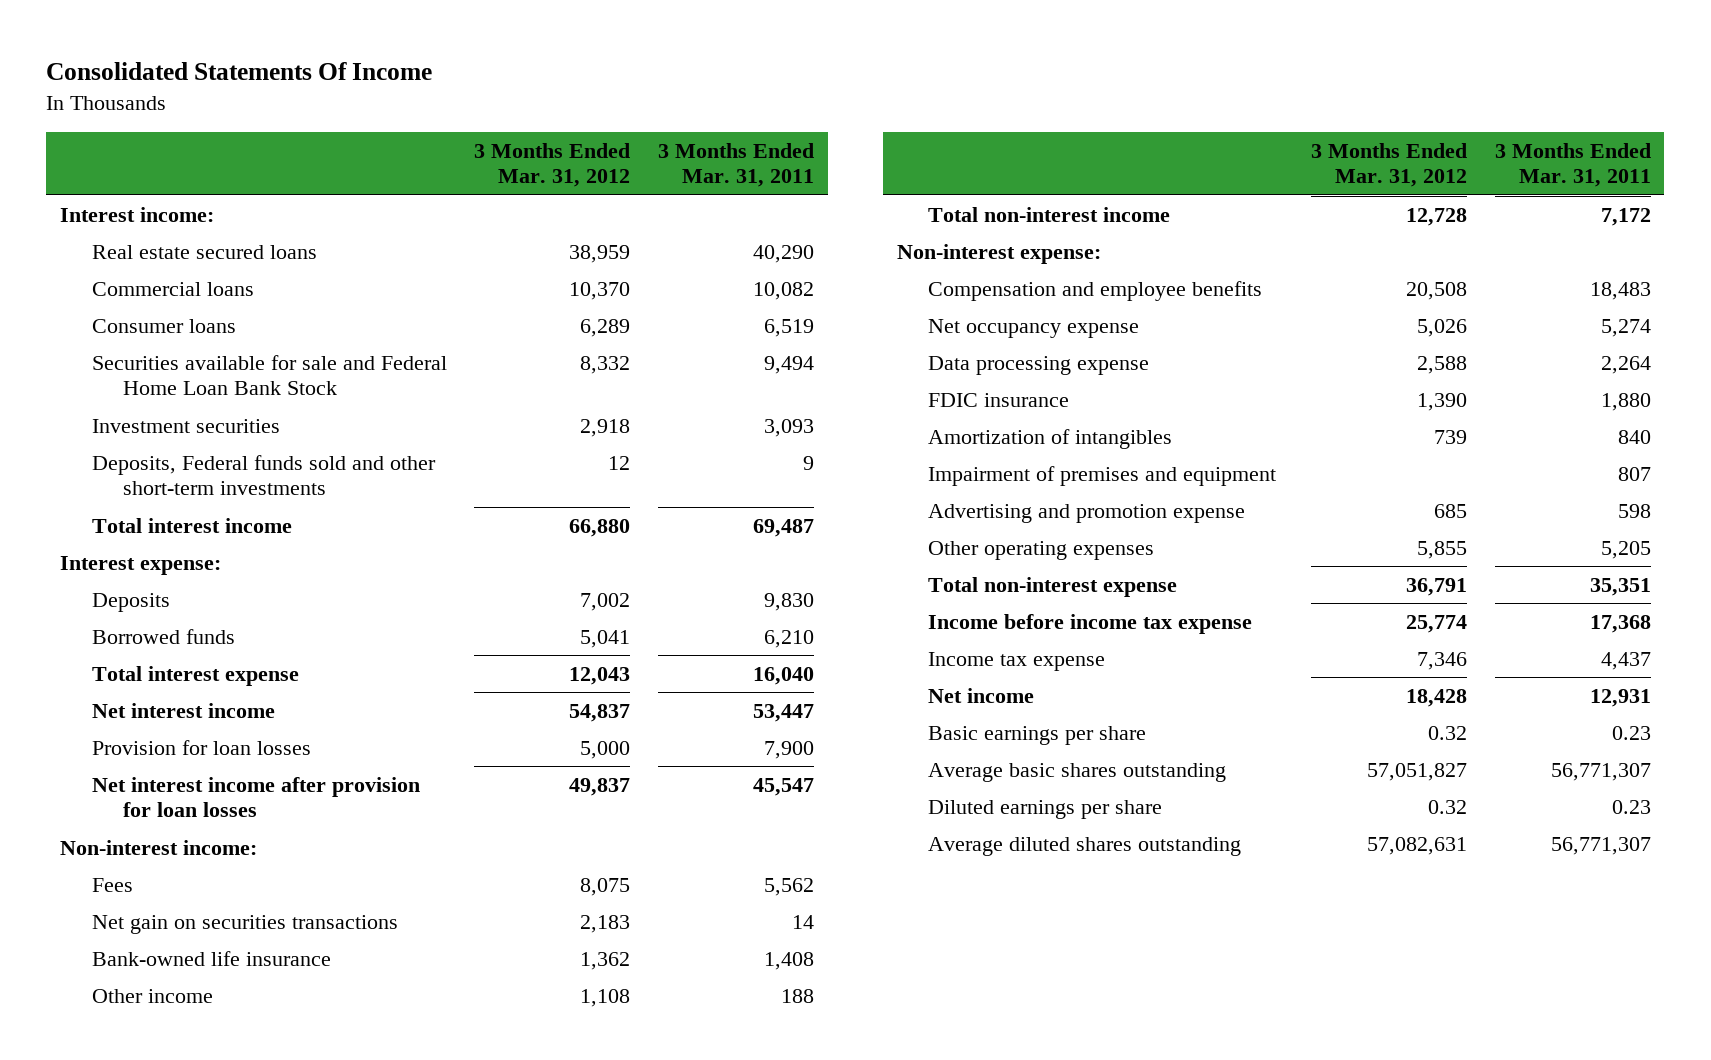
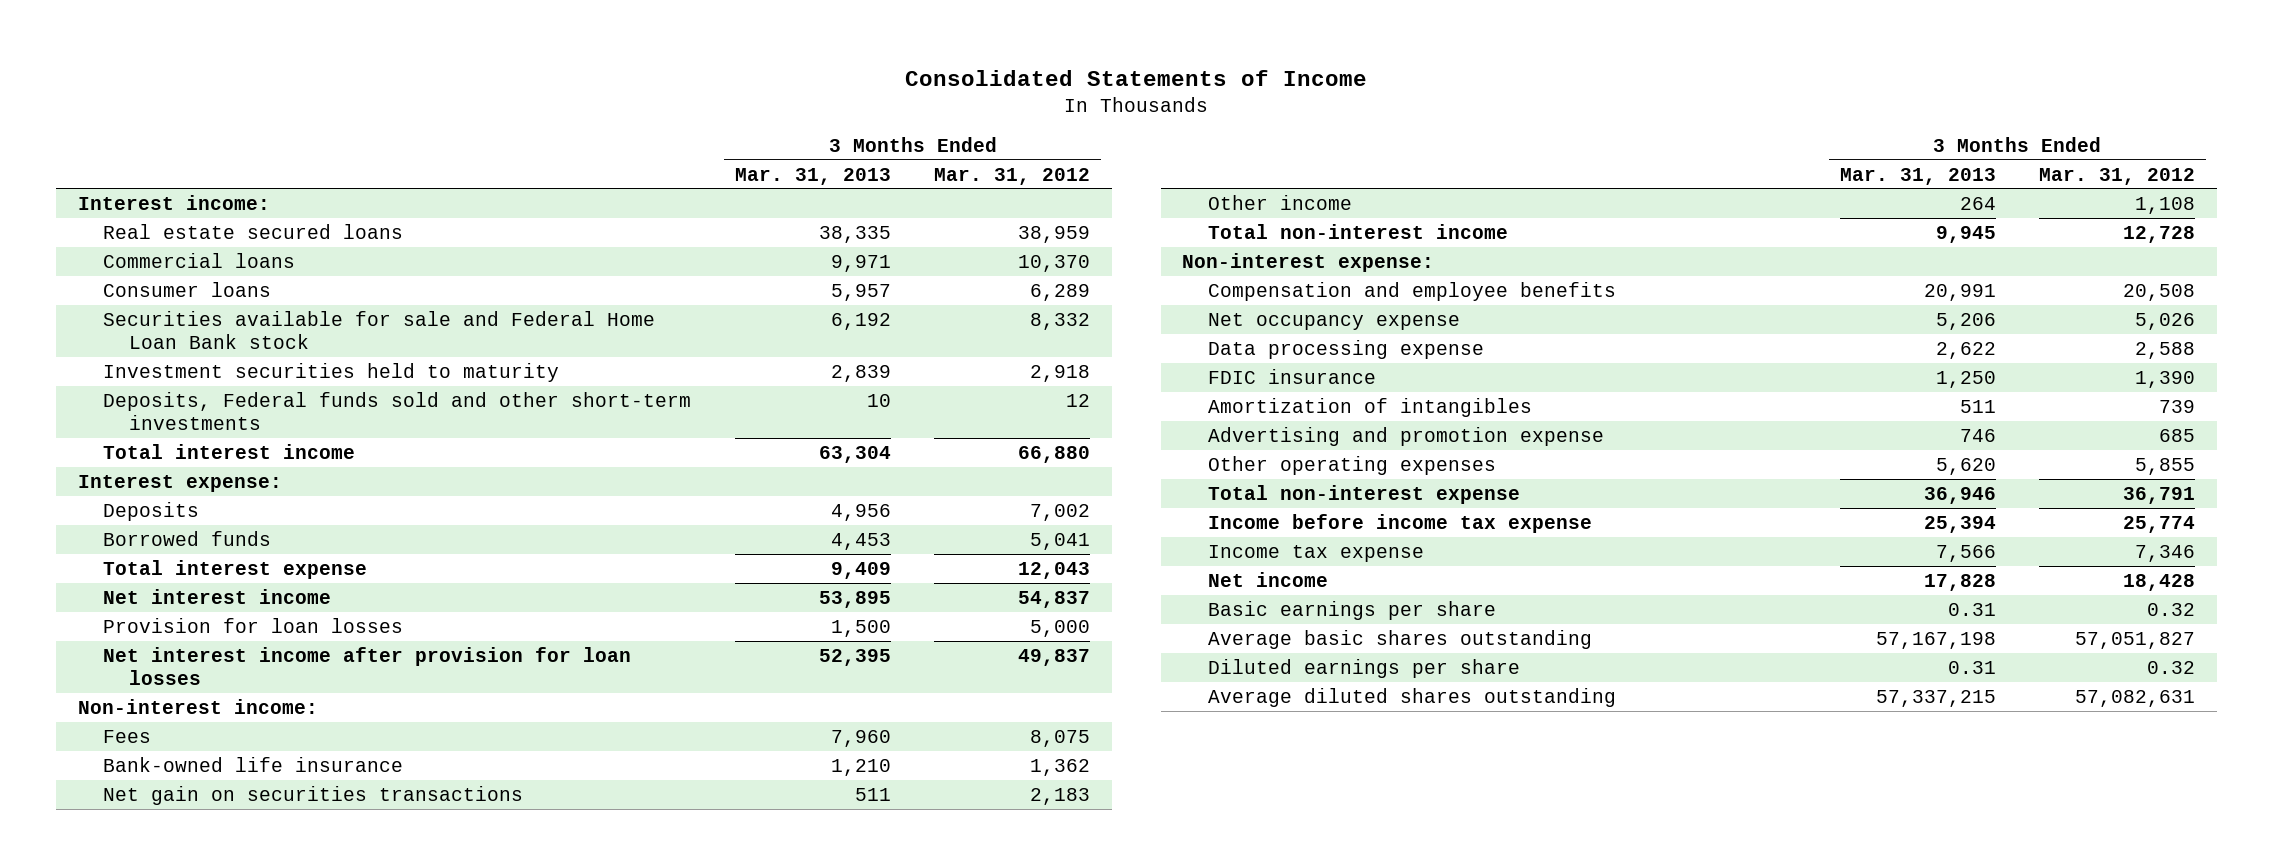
[46,62,433,81] Consolidated Statements Of Income -> [905,69,1368,86] Consolidated Statements of Income
[657,142,814,188] 3 Months Ended Mar. 31, 2011 -> none
none -> [734,167,891,185] Mar. 31, 2013
[91,354,447,396] Securities available for sale and Federal Home Loan Bank Stock -> [103,310,656,349] Securities available for sale and Federal Home Loan Bank stock
[91,418,280,433] Investment securities -> [103,362,560,382] Investment securities held to maturity
[91,914,398,934] Net gain on securities transactions -> [103,785,524,805] Net gain on securities transactions
[928,465,1277,486] Impairment of premises and equipment -> none

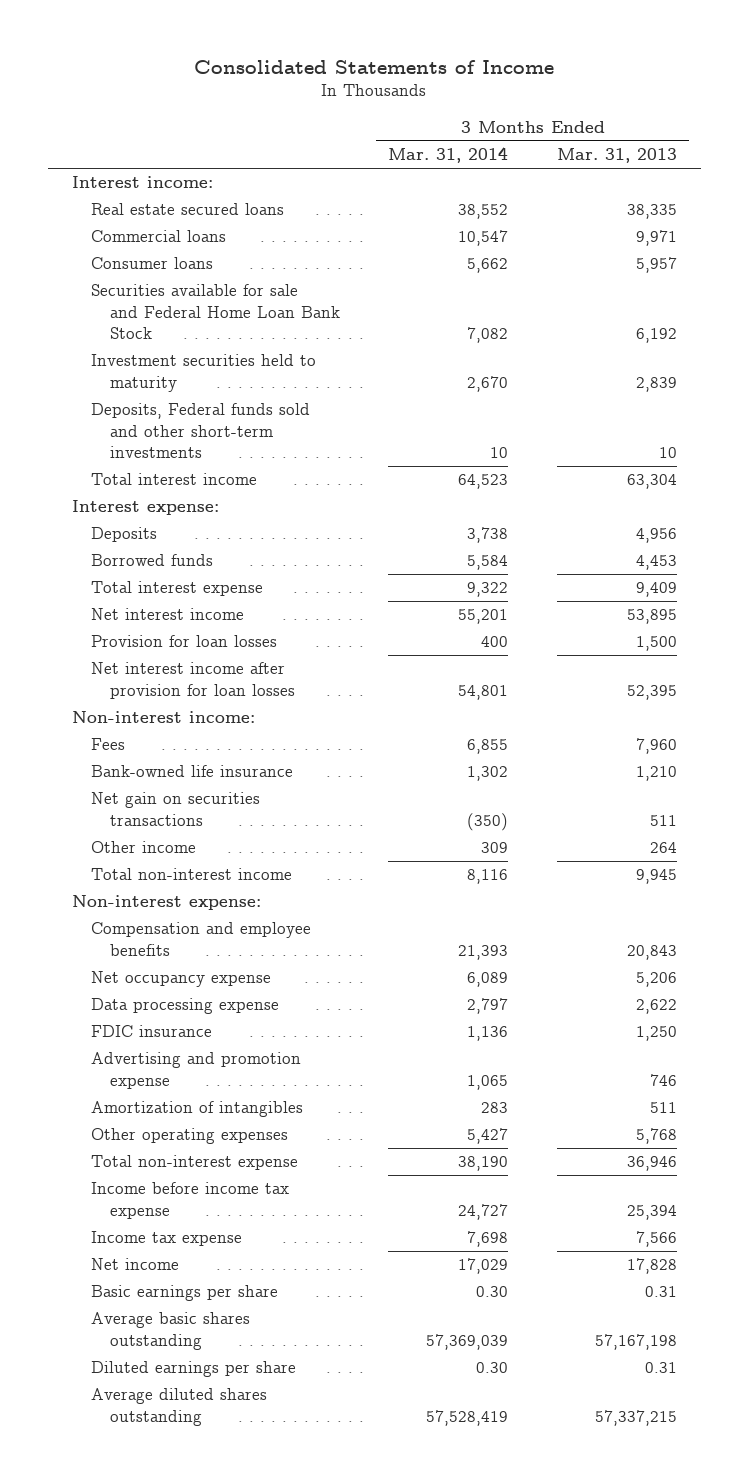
[934,167,1091,185] Mar. 31, 2012 -> none
none -> [388,147,509,164] Mar. 31, 2014
[103,310,656,349] Securities available for sale and Federal Home Loan Bank stock -> [90,284,341,339] Securities available for sale and Federal Home Loan Bank Stock
[1923,283,1996,301] 20,991 -> [626,944,677,960] 20,843
[1208,397,1533,417] Amortization of intangibles -> [90,1101,303,1118] Amortization of intangibles
[1935,457,1996,475] 5,620 -> [635,1128,677,1145] 5,768

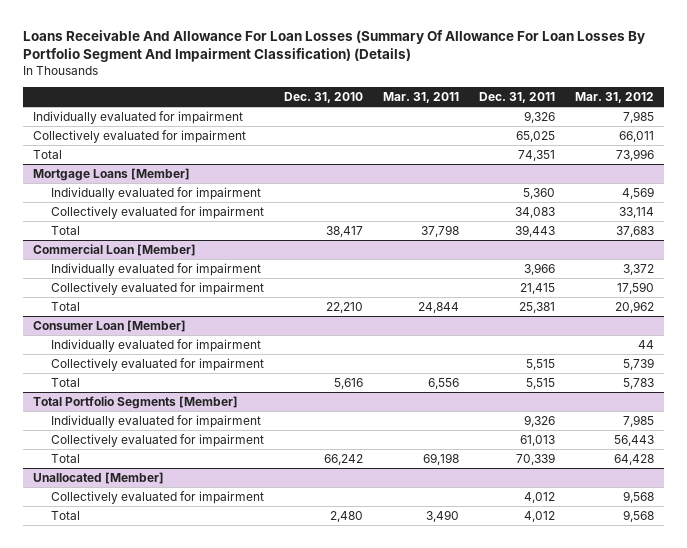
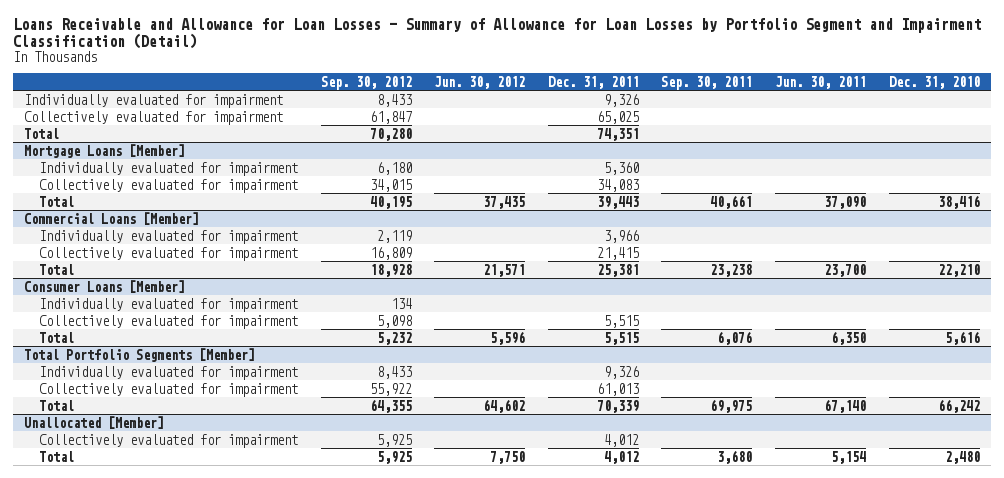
[22,30,645,63] Loans Receivable And Allowance For Loan Losses (Summary Of Allowance For Loan Losses By Portfolio Segment And Impairment Classification) (Details) -> [13,18,982,50] Loans Receivable and Allowance for Loan Losses - Summary of Allowance for Loan Losses by Portfolio Segment and Impairment Classification (Detail)
[382,92,459,104] Mar. 31, 2011 -> none
[575,92,655,104] Mar. 31, 2012 -> none
none -> [320,75,412,90] Sep. 30, 2012
none -> [434,75,526,89] Jun. 30, 2012
none -> [661,75,753,90] Sep. 30, 2011
none -> [775,75,867,89] Jun. 30, 2011
[325,225,363,237] 38,417 -> [937,194,980,209] 38,416
[32,243,196,256] Commercial Loan [Member] -> [24,211,200,225] Commercial Loans [Member]
[32,319,186,332] Consumer Loan [Member] -> [24,279,186,293] Consumer Loans [Member]

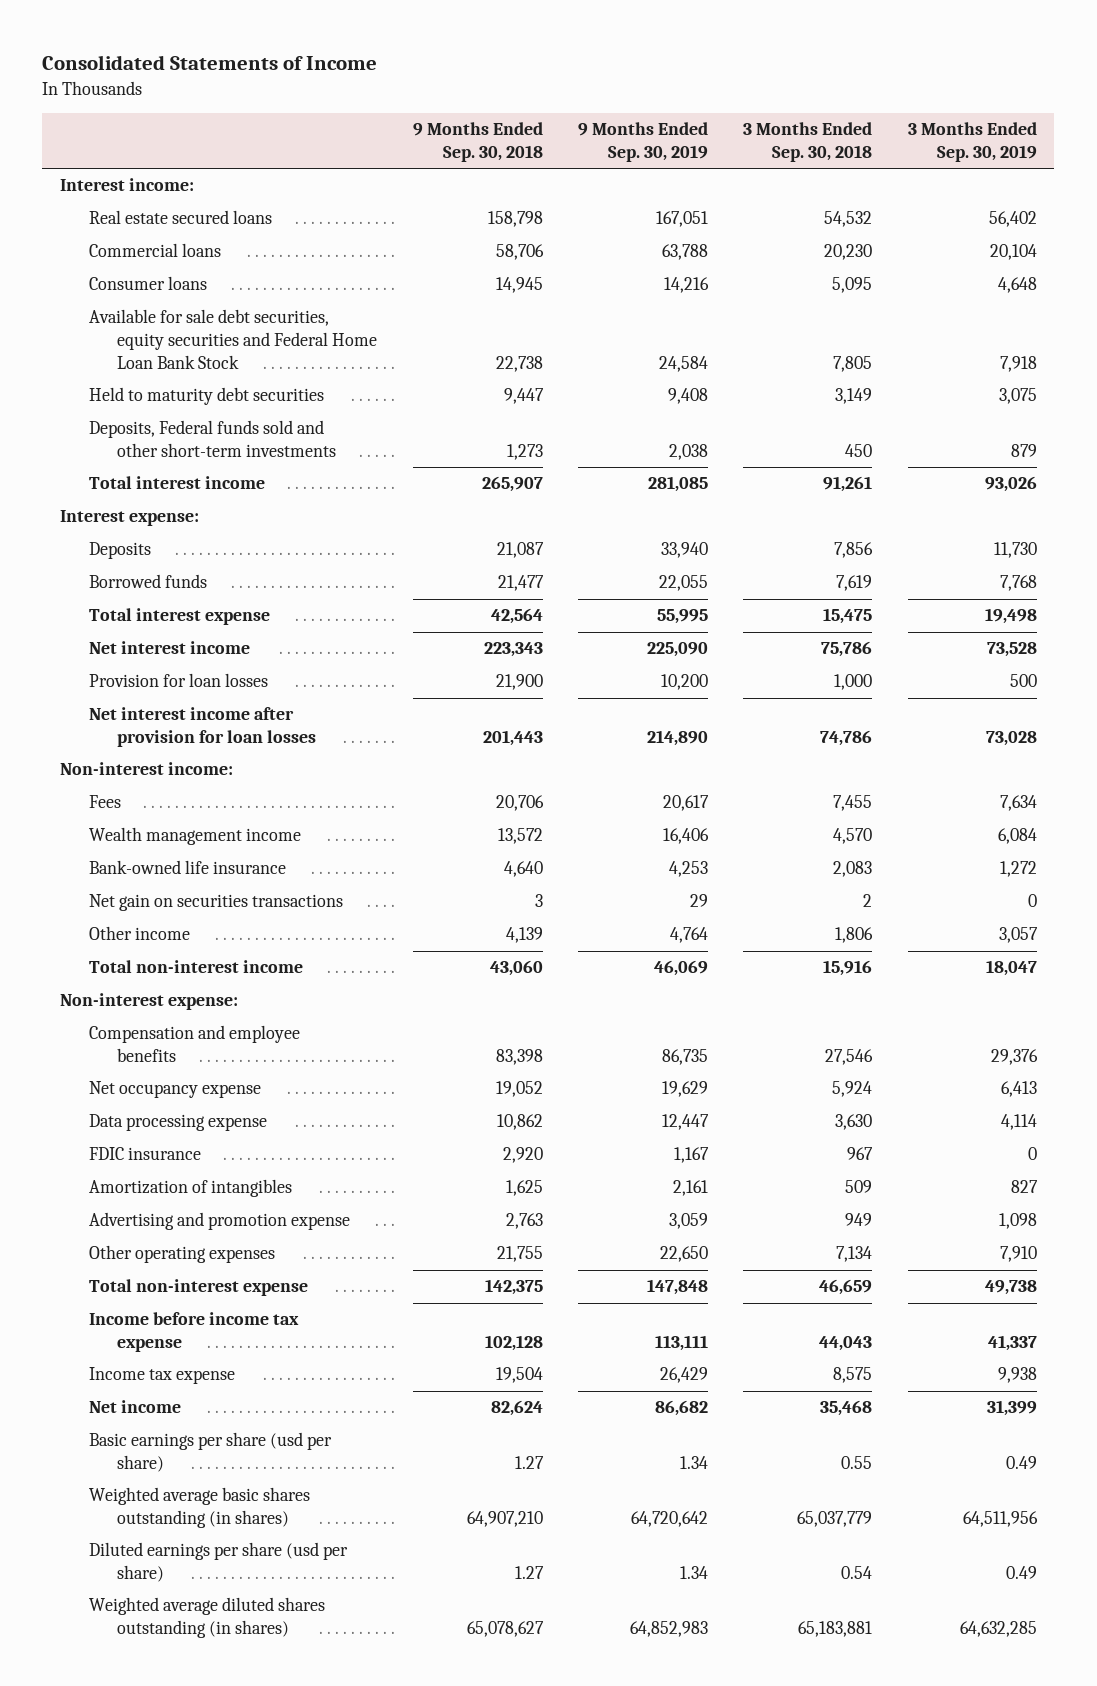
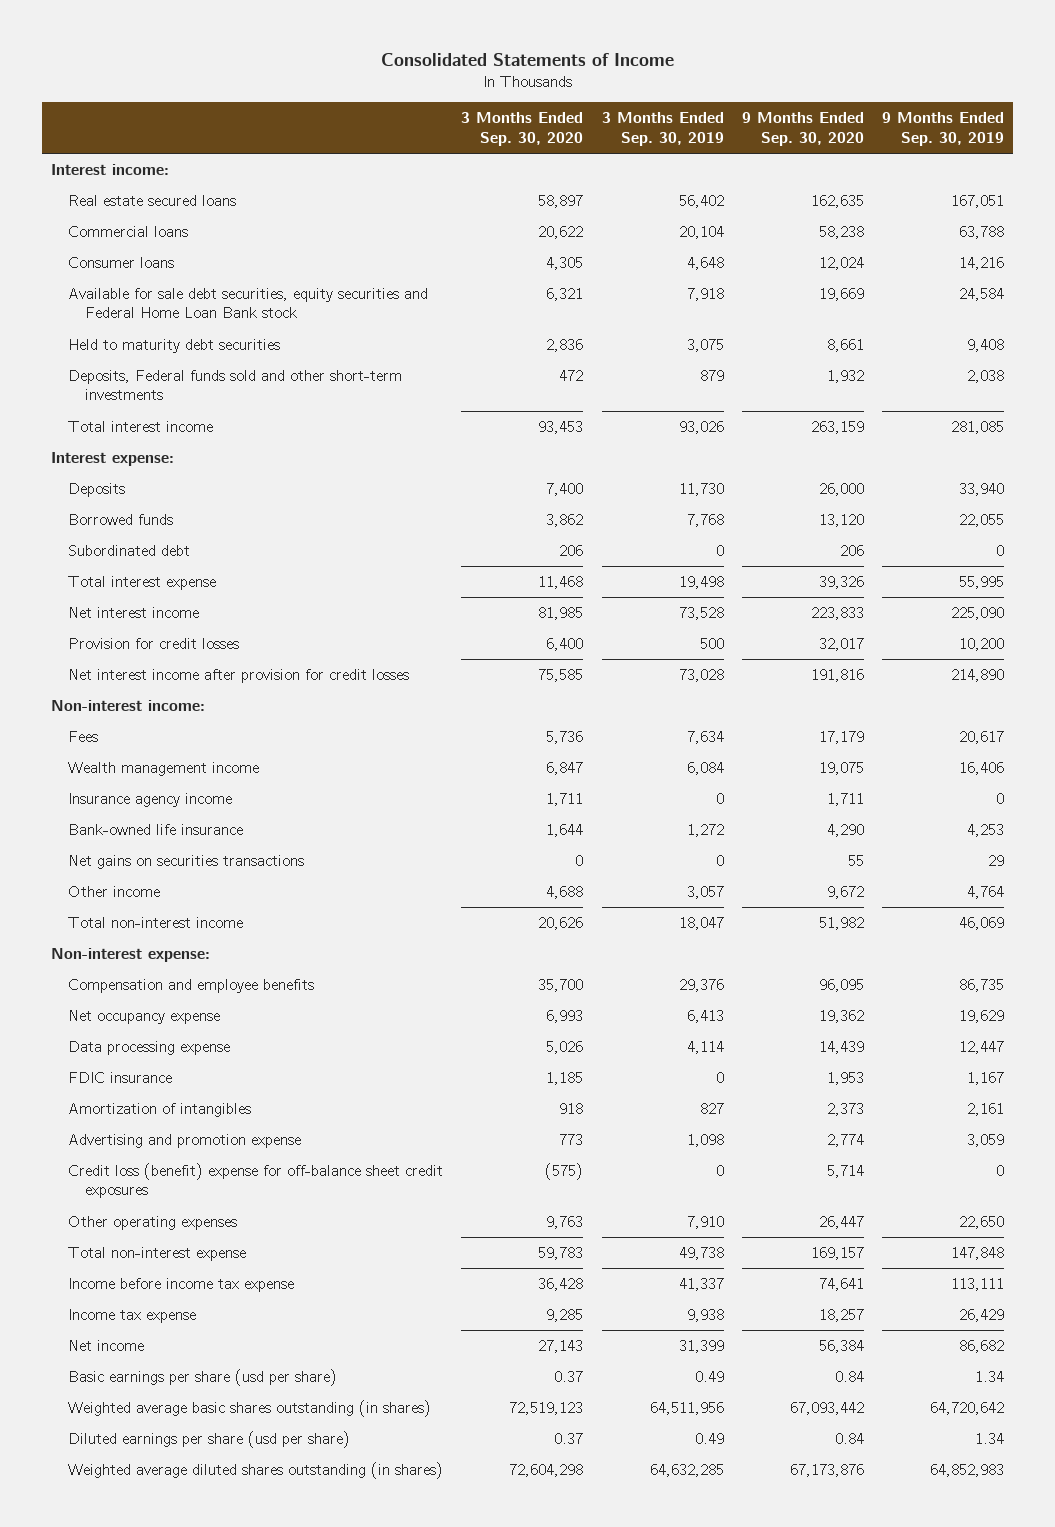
[412,122,543,162] 9 Months Ended Sep. 30, 2018 -> none
[743,122,873,162] 3 Months Ended Sep. 30, 2018 -> none
none -> [461,112,584,146] 3 Months Ended Sep. 30, 2020
none -> [741,112,864,146] 9 Months Ended Sep. 30, 2020
[88,309,378,369] Available for sale debt securities, equity securities and Federal Home Loan Bank Stock -> [68,288,429,319] Available for sale debt securities, equity securities and Federal Home Loan Bank stock
none -> [68,545,191,557] Subordinated debt
[88,673,268,688] Provision for loan losses -> [68,638,240,650] Provision for credit losses
[88,707,317,748] Net interest income after provision for loan losses -> [68,669,410,684] Net interest income after provision for credit losses
none -> [68,793,233,808] Insurance agency income
[88,894,343,912] Net gain on securities transactions -> [68,855,305,870] Net gains on securities transactions
none -> [68,1163,444,1199] Credit loss (benefit) expense for off-balance sheet credit exposures

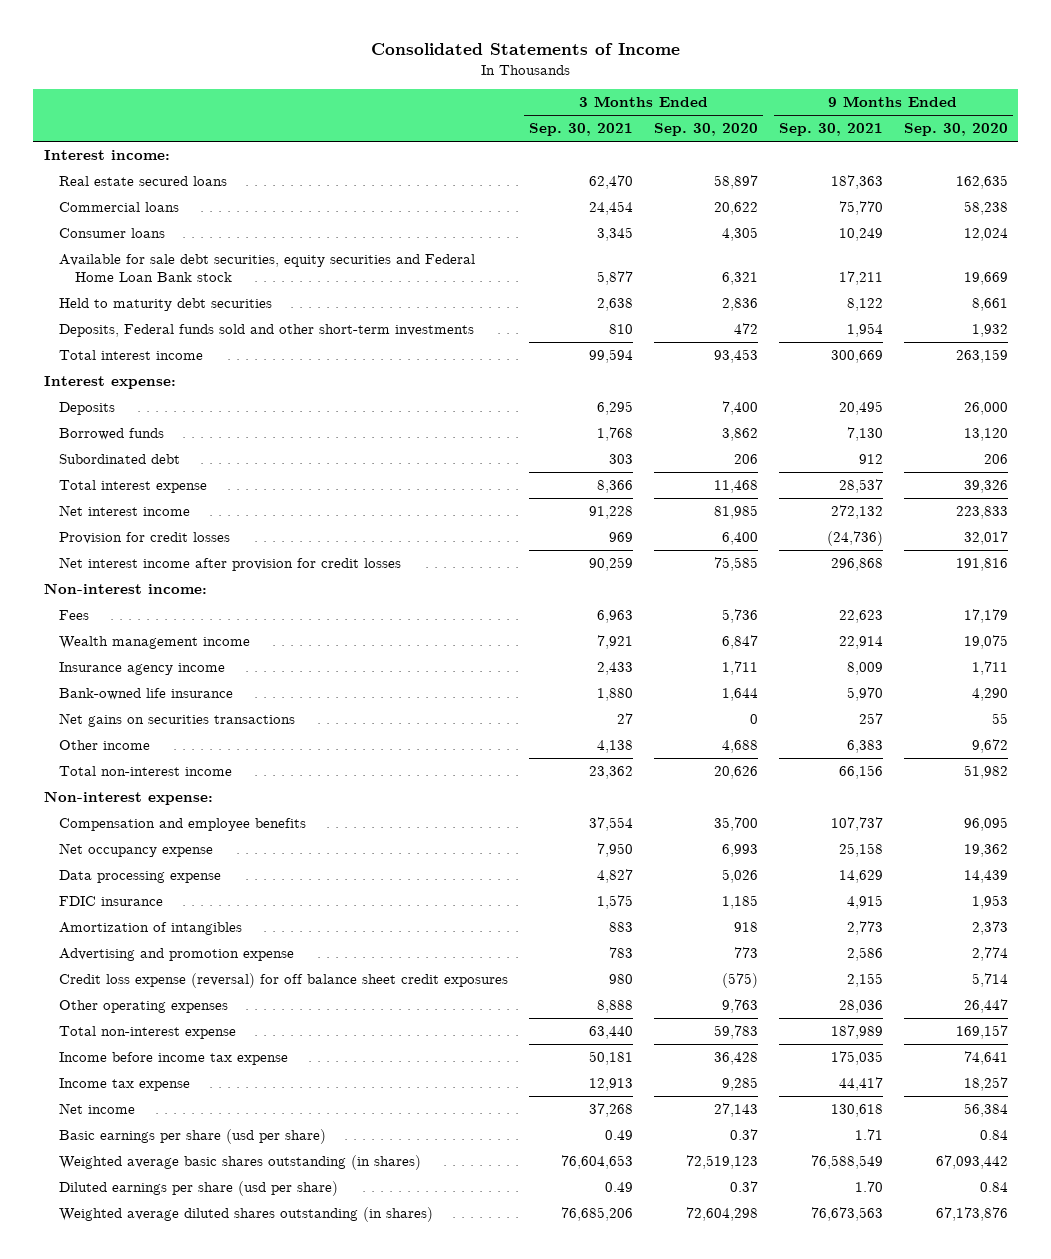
[601,112,724,146] 3 Months Ended Sep. 30, 2019 -> none
[881,112,1004,146] 9 Months Ended Sep. 30, 2019 -> none
none -> [529,123,634,137] Sep. 30, 2021
none -> [778,123,883,137] Sep. 30, 2021
[68,1163,444,1199] Credit loss (benefit) expense for off-balance sheet credit exposures -> [59,972,509,988] Credit loss expense (reversal) for off balance sheet credit exposures

